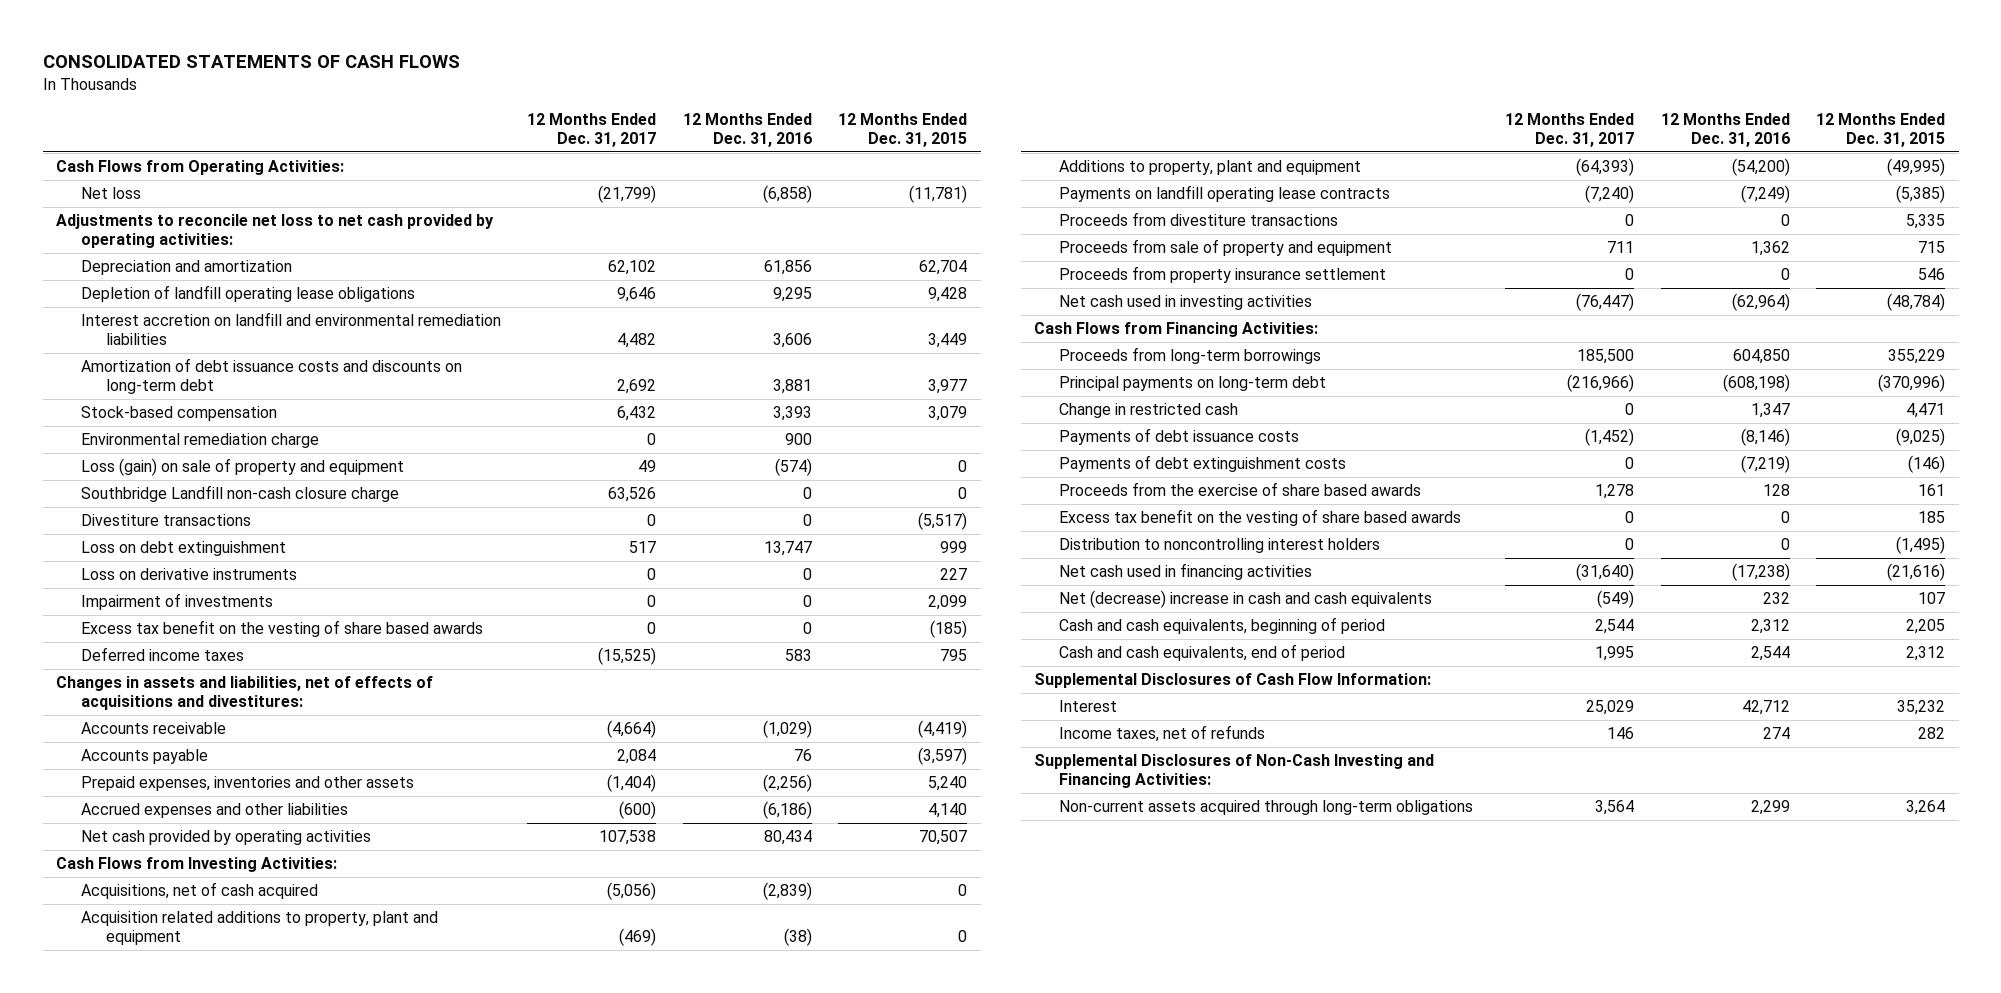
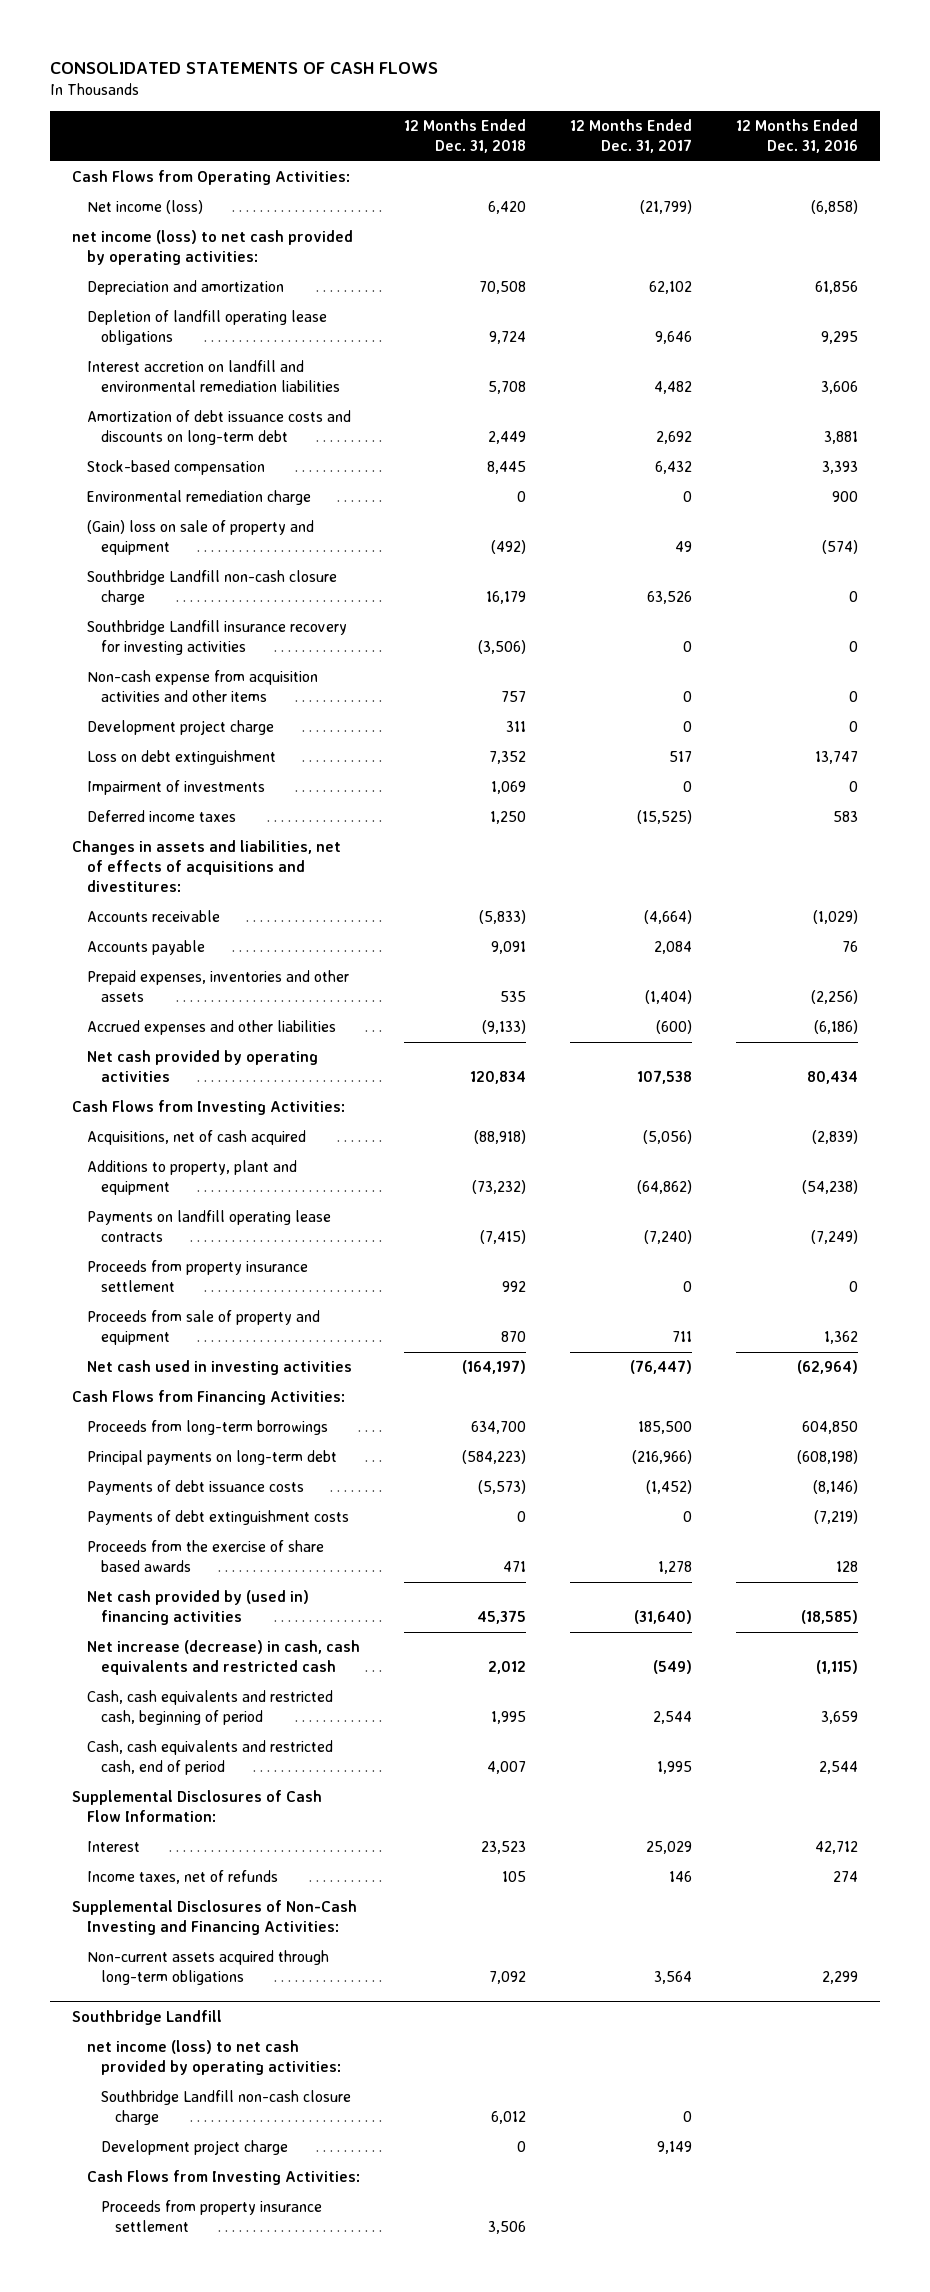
[838,113,968,147] 12 Months Ended Dec. 31, 2015 -> none
none -> [403,119,526,154] 12 Months Ended Dec. 31, 2018
[80,187,141,200] Net loss -> [86,200,203,215] Net income (loss)
[56,214,495,248] Adjustments to reconcile net loss to net cash provided by operating activities: -> [72,230,354,266] net income (loss) to net cash provided by operating activities:
[80,458,404,477] Loss (gain) on sale of property and equipment -> [86,520,314,556] (Gain) loss on sale of property and equipment
[80,514,251,527] Divestiture transactions -> none
none -> [86,620,347,656] Southbridge Landfill insurance recovery for investing activities
none -> [86,670,318,703] Non-cash expense from acquisition activities and other items
none -> [86,720,274,736] Development project charge
[80,568,297,581] Loss on derivative instruments -> none
[80,620,483,638] Excess tax benefit on the vesting of share based awards -> none
[80,911,438,945] Acquisition related additions to property, plant and equipment -> none
[1576,158,1635,177] (64,393) -> [636,1180,692,1195] (64,862)
[1731,158,1790,177] (54,200) -> [801,1180,858,1195] (54,238)
[1058,212,1338,227] Proceeds from divestiture transactions -> none
[1058,239,1392,257] Proceeds from sale of property and equipment -> [86,1310,320,1346] Proceeds from sale of property and equipment
[1058,403,1238,419] Change in restricted cash -> none
[1058,509,1461,527] Excess tax benefit on the vesting of share based awards -> none
[1058,538,1380,554] Distribution to noncontrolling interest holders -> none
[1058,563,1312,581] Net cash used in financing activities -> [86,1590,309,1626] Net cash provided by (used in) financing activities
[1731,563,1790,582] (17,238) -> [800,1610,858,1625] (18,585)
[1058,590,1432,609] Net (decrease) increase in cash and cash equivalents -> [86,1640,360,1676] Net increase (decrease) in cash, cash equivalents and restricted cash
[1762,592,1790,605] 232 -> [815,1660,858,1675] (1,115)
[1058,617,1385,635] Cash and cash equivalents, beginning of period -> [86,1690,333,1726] Cash, cash equivalents and restricted cash, beginning of period
[1750,619,1790,635] 2,312 -> [820,1711,858,1725] 3,659
[1058,644,1345,662] Cash and cash equivalents, end of period -> [86,1740,333,1776] Cash, cash equivalents and restricted cash, end of period
none -> [72,2010,223,2026] Southbridge Landfill
none -> [86,2040,342,2076] net income (loss) to net cash provided by operating activities:
none -> [101,2090,352,2126] Southbridge Landfill non-cash closure charge
none -> [101,2140,289,2156] Development project charge
none -> [86,2170,360,2186] Cash Flows from Investing Activities:
none -> [101,2200,323,2233] Proceeds from property insurance settlement

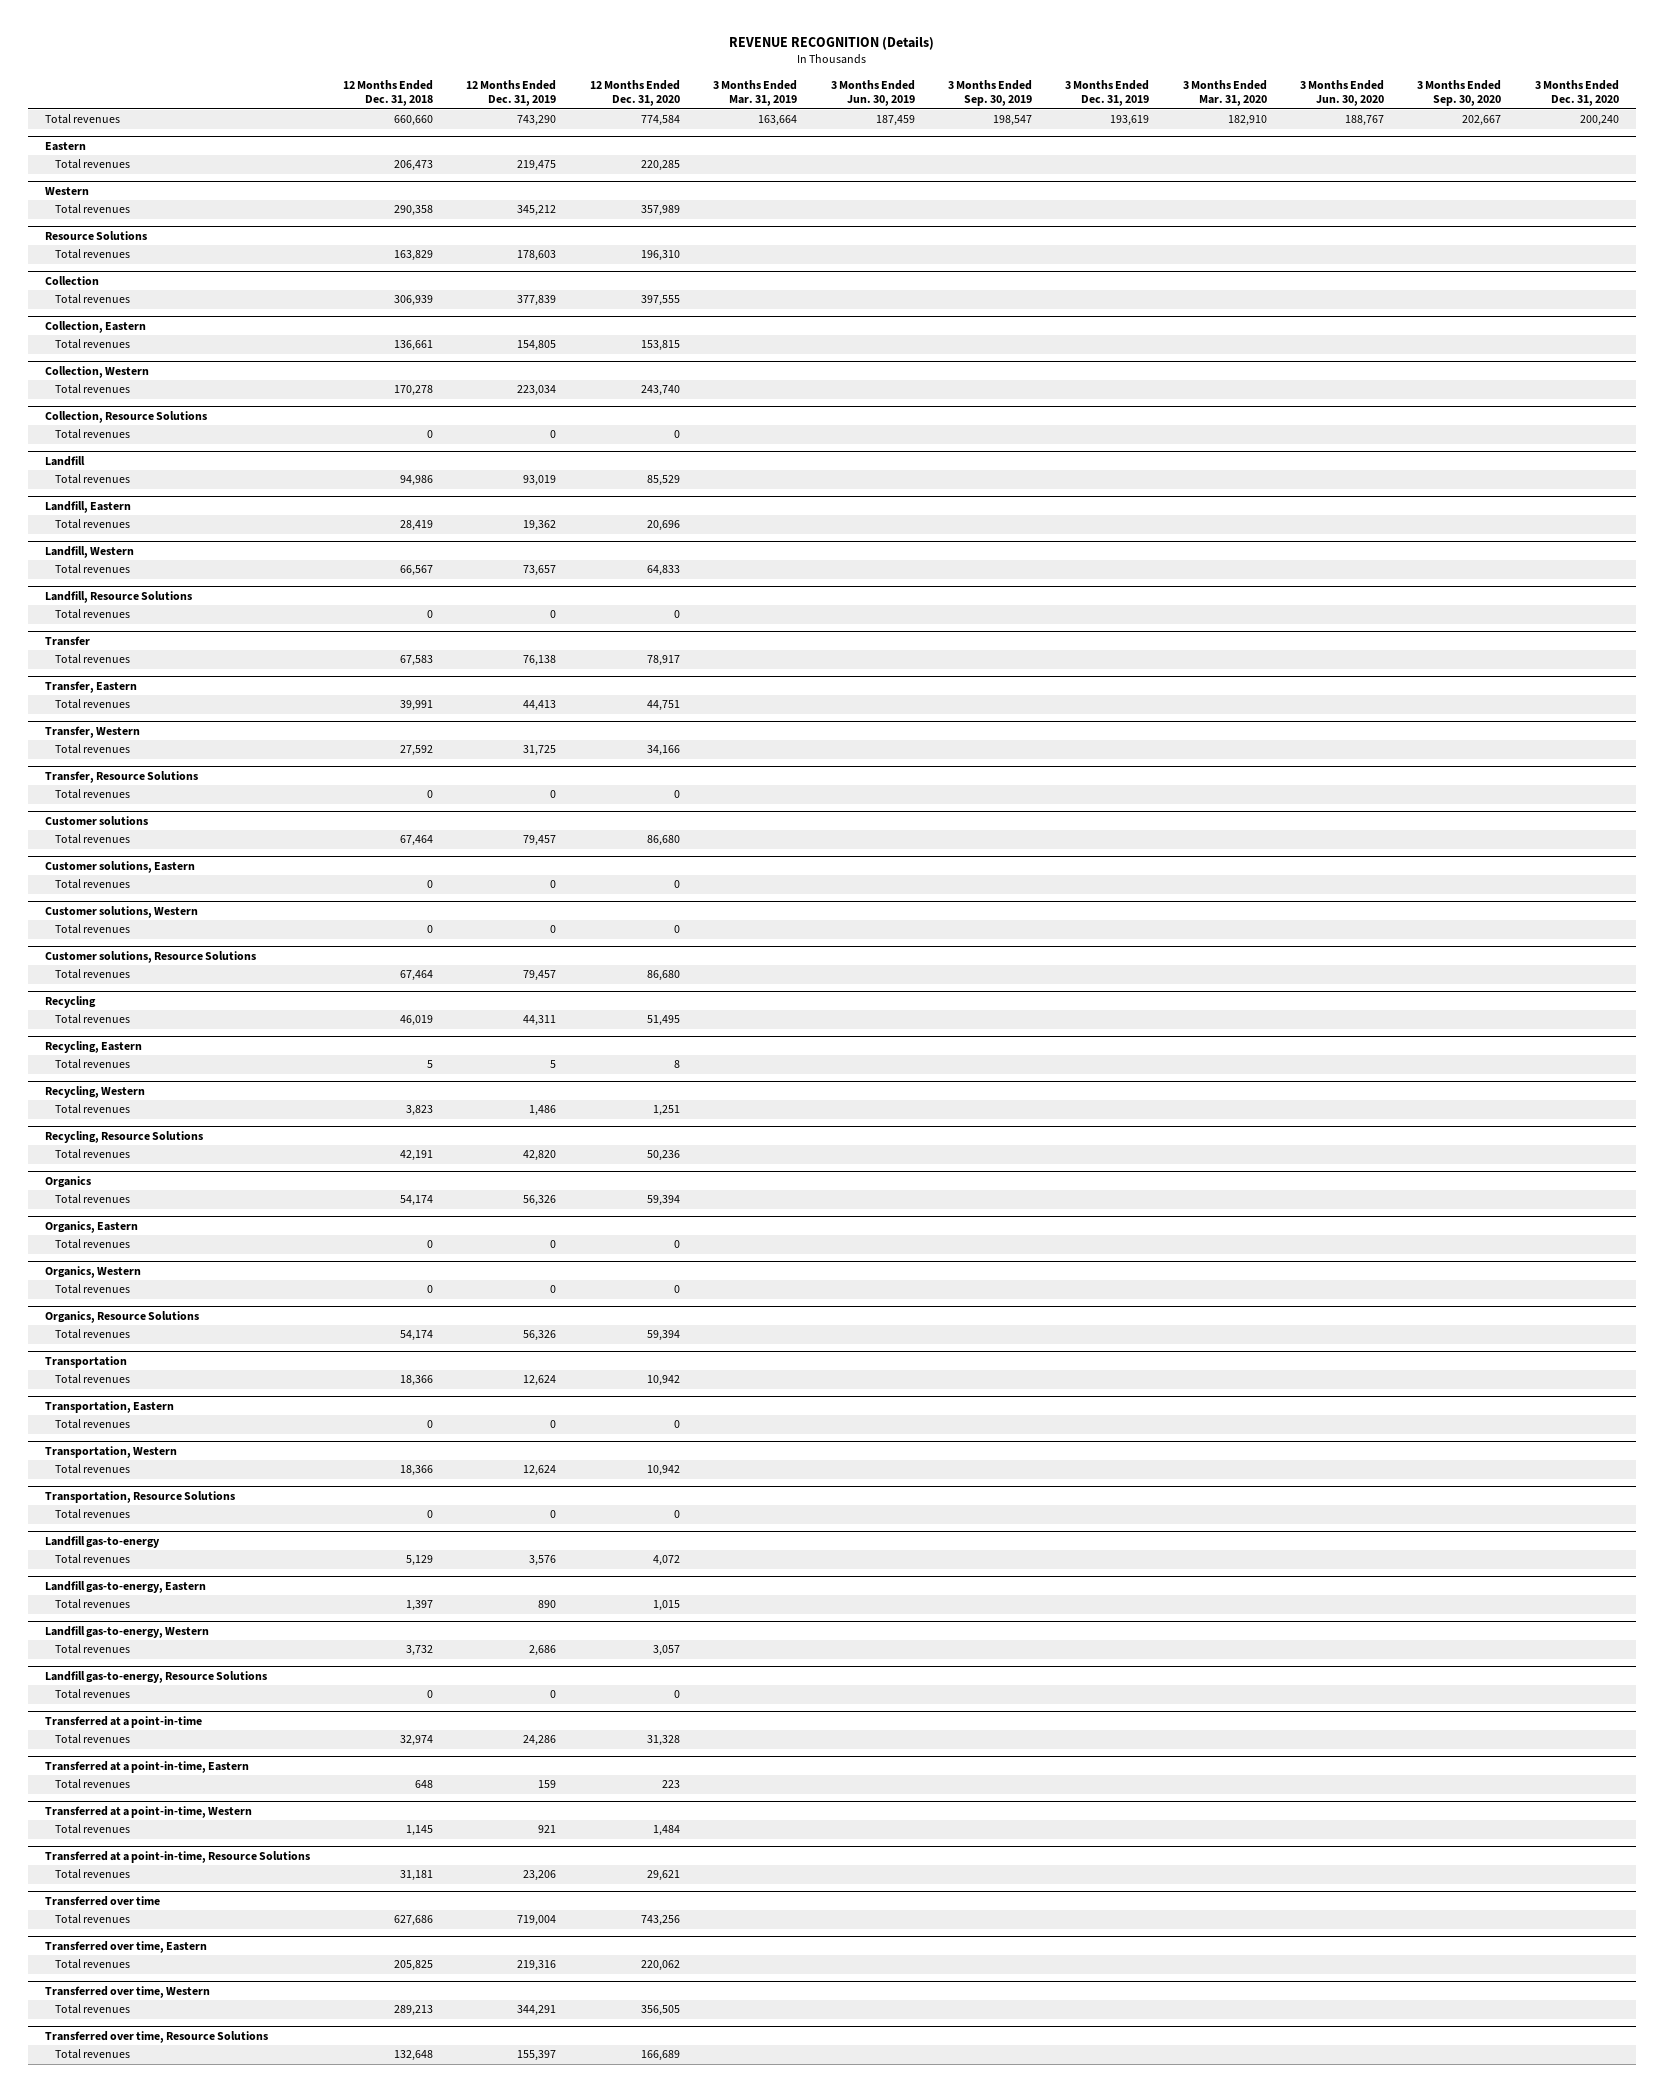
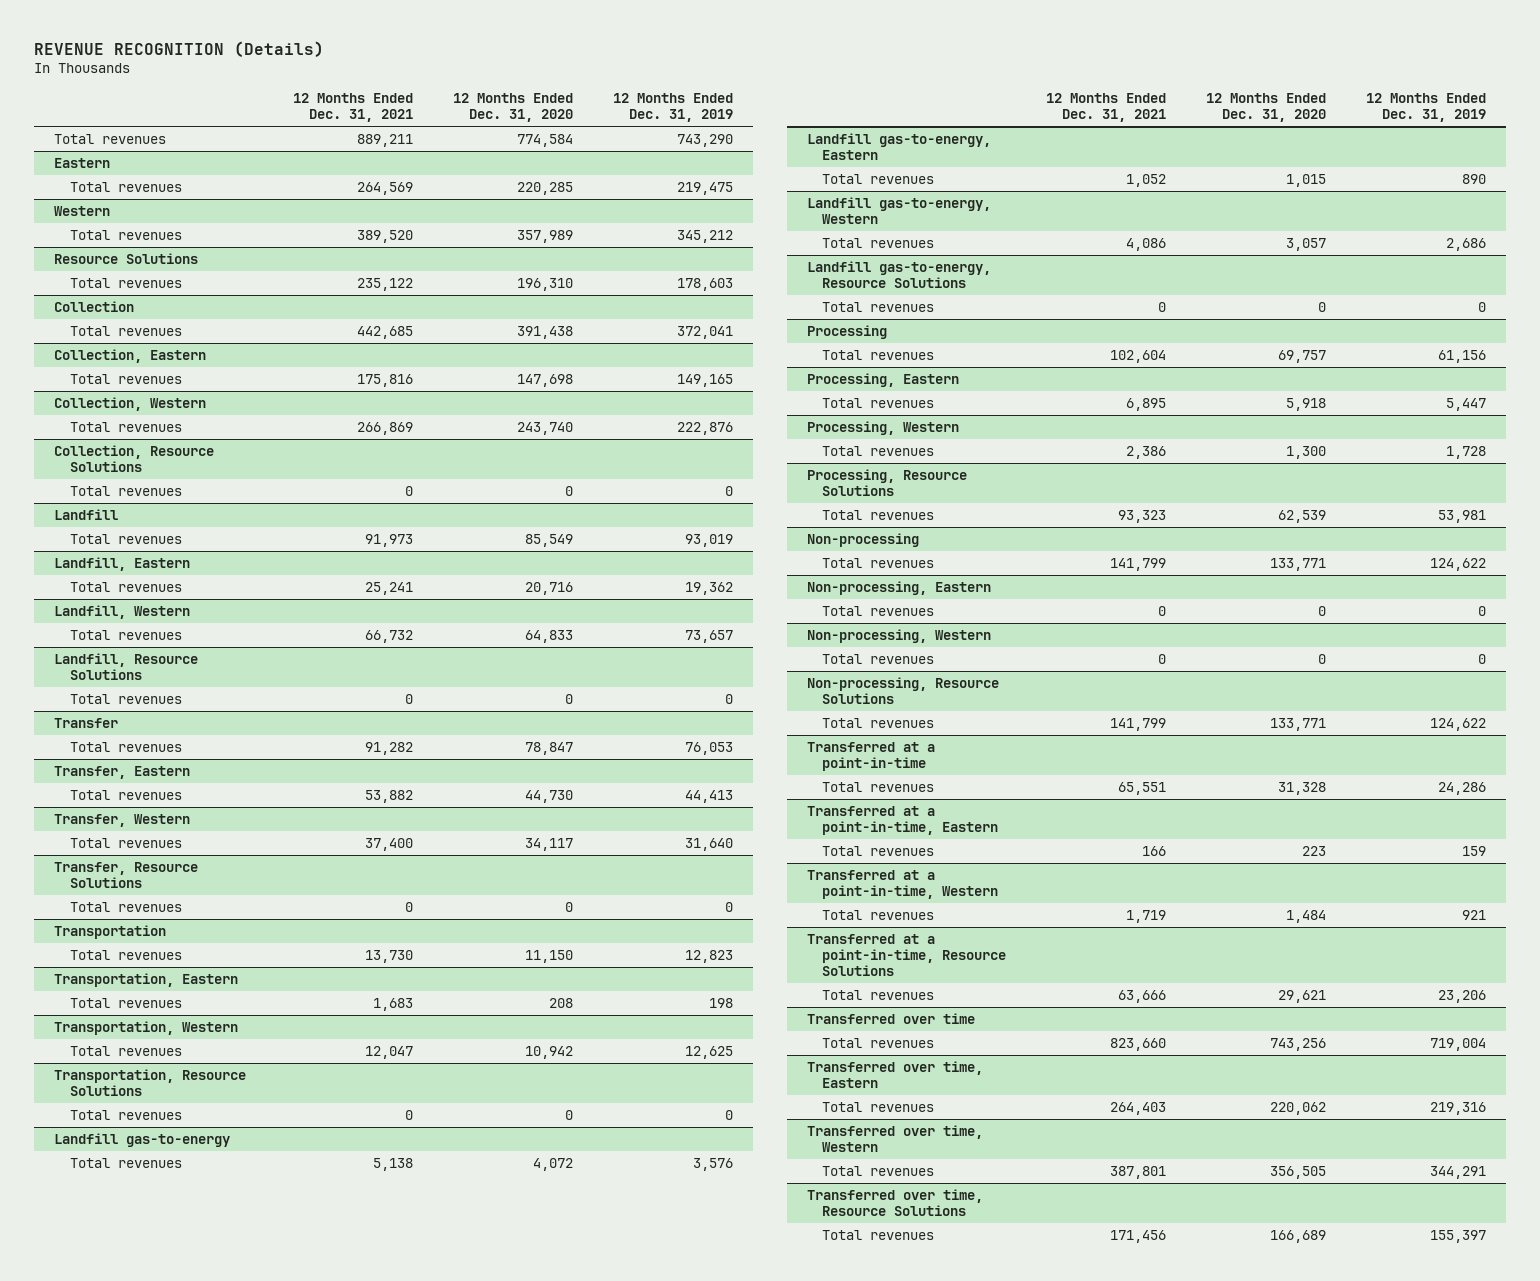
[342,79,433,107] 12 Months Ended Dec. 31, 2018 -> none
[713,79,798,107] 3 Months Ended Mar. 31, 2019 -> none
[830,79,915,107] 3 Months Ended Jun. 30, 2019 -> none
[947,79,1032,107] 3 Months Ended Sep. 30, 2019 -> none
[1065,79,1150,107] 3 Months Ended Dec. 31, 2019 -> none
[1182,79,1267,107] 3 Months Ended Mar. 31, 2020 -> none
[1300,79,1385,107] 3 Months Ended Jun. 30, 2020 -> none
[1417,79,1502,107] 3 Months Ended Sep. 30, 2020 -> none
[1534,79,1619,107] 3 Months Ended Dec. 31, 2020 -> none
none -> [293,93,414,123] 12 Months Ended Dec. 31, 2021
[517,295,557,307] 377,839 -> [677,326,734,340] 372,041
[640,295,680,307] 397,555 -> [517,326,574,340] 391,438
[517,340,557,352] 154,805 -> [677,374,734,388] 149,165
[640,340,680,352] 153,815 -> [517,374,574,388] 147,698
[517,385,557,397] 223,034 -> [677,422,734,436] 222,876
[646,475,680,487] 85,529 -> [525,534,574,548] 85,549
[646,520,680,532] 20,696 -> [525,582,574,596] 20,716
[523,655,557,667] 76,138 -> [685,742,734,756] 76,053
[646,655,680,667] 78,917 -> [525,742,574,756] 78,847
[646,700,680,712] 44,751 -> [525,790,574,804] 44,730
[523,745,557,757] 31,725 -> [685,838,734,852] 31,640
[646,745,680,757] 34,166 -> [525,838,574,852] 34,117
[44,815,148,825] Customer solutions -> none
[54,834,130,845] Total revenues -> none
[44,860,195,873] Customer solutions, Eastern -> none
[54,879,130,890] Total revenues -> none
[44,905,198,918] Customer solutions, Western -> none
[54,924,130,935] Total revenues -> none
[44,950,256,963] Customer solutions, Resource Solutions -> none
[54,969,130,980] Total revenues -> none
[44,995,96,1008] Recycling -> none
[54,1014,130,1025] Total revenues -> none
[44,1040,142,1053] Recycling, Eastern -> none
[54,1059,130,1070] Total revenues -> none
[44,1085,145,1098] Recycling, Western -> none
[54,1104,130,1115] Total revenues -> none
[44,1130,203,1143] Recycling, Resource Solutions -> none
[54,1149,130,1160] Total revenues -> none
[44,1175,91,1188] Organics -> none
[54,1194,130,1205] Total revenues -> none
[44,1220,138,1233] Organics, Eastern -> none
[54,1239,130,1250] Total revenues -> none
[44,1265,141,1278] Organics, Western -> none
[54,1284,130,1295] Total revenues -> none
[44,1310,199,1323] Organics, Resource Solutions -> none
[54,1329,130,1340] Total revenues -> none
[523,1375,557,1387] 12,624 -> [685,950,734,964] 12,823
[646,1375,680,1387] 10,942 -> [525,950,574,964] 11,150
[550,1420,557,1429] 0 -> [709,998,734,1009] 198
[673,1420,680,1429] 0 -> [549,998,574,1009] 208
[523,1465,557,1477] 12,624 -> [685,1046,734,1060] 12,625
none -> [806,325,887,340] Processing
none -> [822,350,935,361] Total revenues
none -> [806,373,959,388] Processing, Eastern
none -> [822,398,935,409] Total revenues
none -> [806,421,959,436] Processing, Western
none -> [822,446,935,457] Total revenues
none -> [806,469,967,496] Processing, Resource Solutions
none -> [822,510,935,521] Total revenues
none -> [806,533,919,548] Non-processing
none -> [822,558,935,569] Total revenues
none -> [806,581,991,596] Non-processing, Eastern
none -> [822,606,935,617] Total revenues
none -> [806,629,991,644] Non-processing, Western
none -> [822,654,935,665] Total revenues
none -> [806,677,999,704] Non-processing, Resource Solutions
none -> [822,718,935,729] Total revenues

